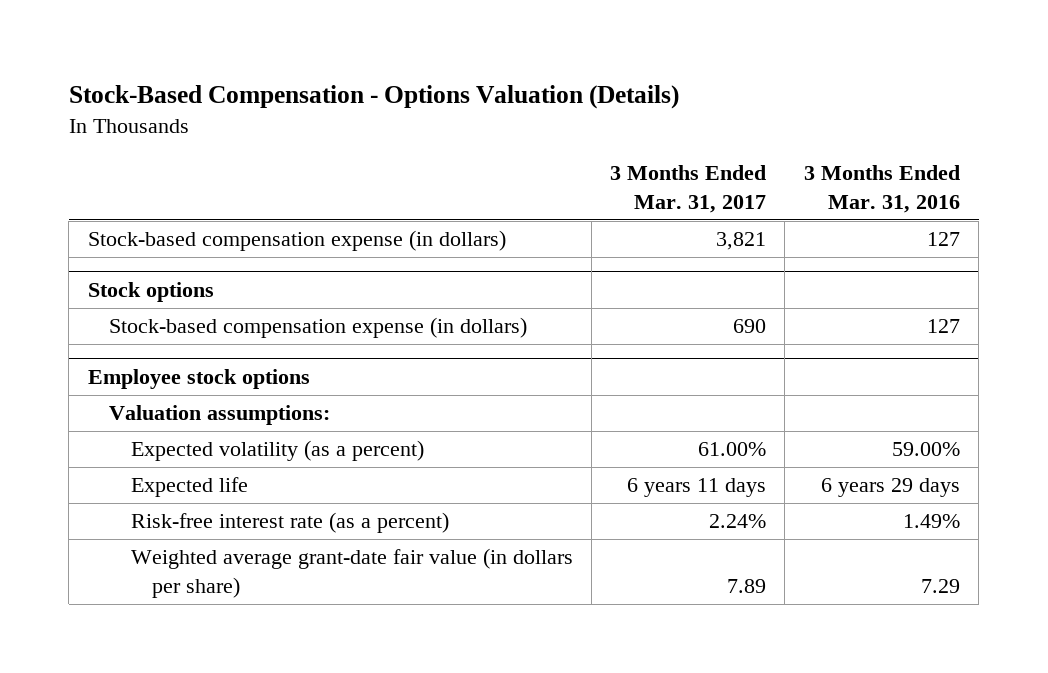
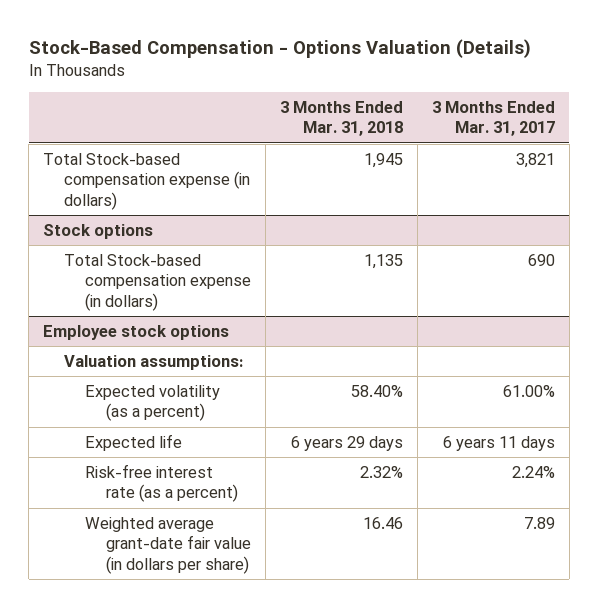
[803,165,960,213] 3 Months Ended Mar. 31, 2016 -> none
none -> [280,100,404,137] 3 Months Ended Mar. 31, 2018
[87,230,506,252] Stock-based compensation expense (in dollars) -> [43,152,251,210] Total Stock-based compensation expense (in dollars)
[109,317,528,339] Stock-based compensation expense (in dollars) -> [64,253,252,311] Total Stock-based compensation expense (in dollars)

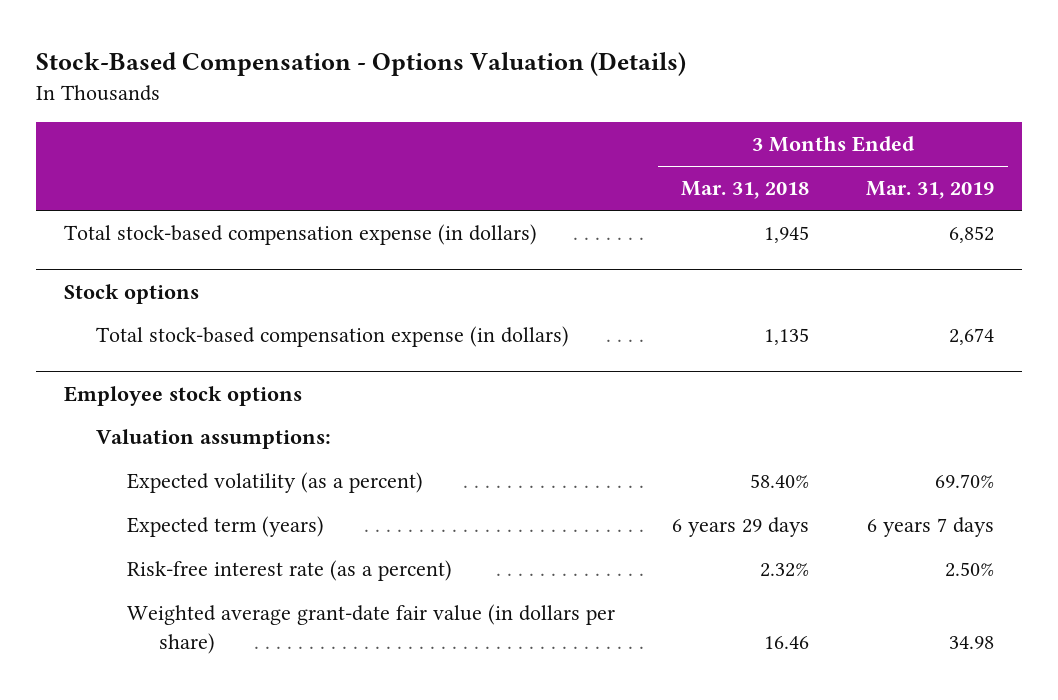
[431,100,555,137] 3 Months Ended Mar. 31, 2017 -> none
none -> [865,181,994,200] Mar. 31, 2019
[43,152,251,210] Total Stock-based compensation expense (in dollars) -> [63,224,537,246] Total stock-based compensation expense (in dollars)
[64,253,252,311] Total Stock-based compensation expense (in dollars) -> [95,326,569,348] Total stock-based compensation expense (in dollars)
[85,433,183,451] Expected life -> [127,516,325,538] Expected term (years)

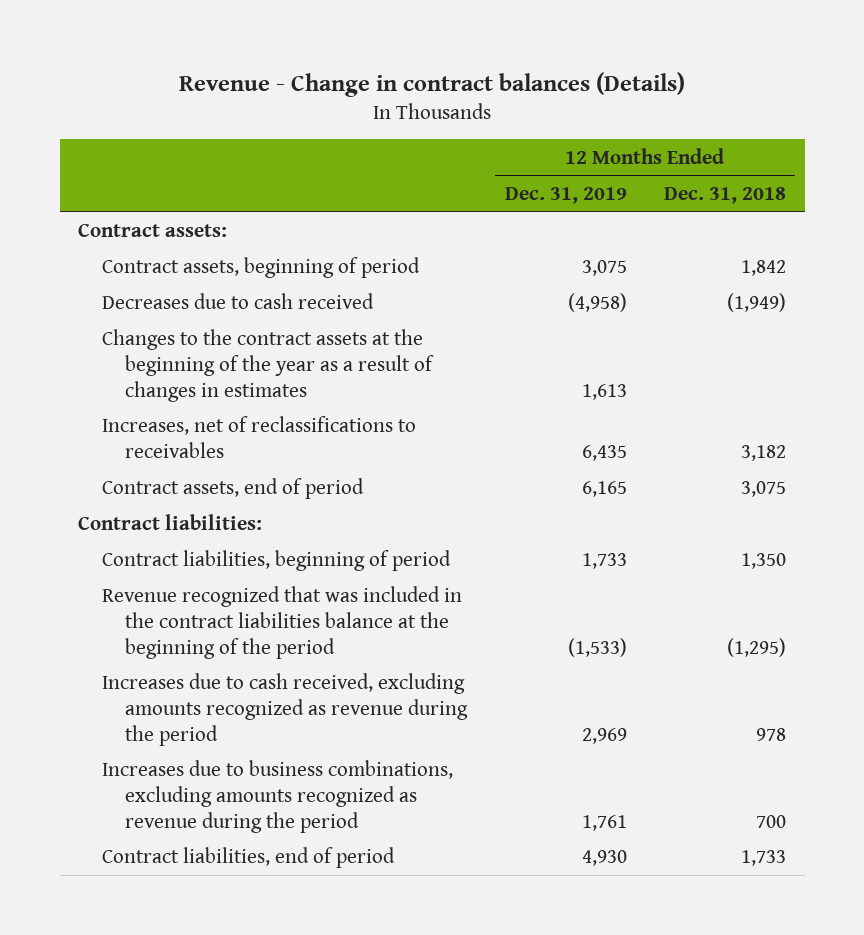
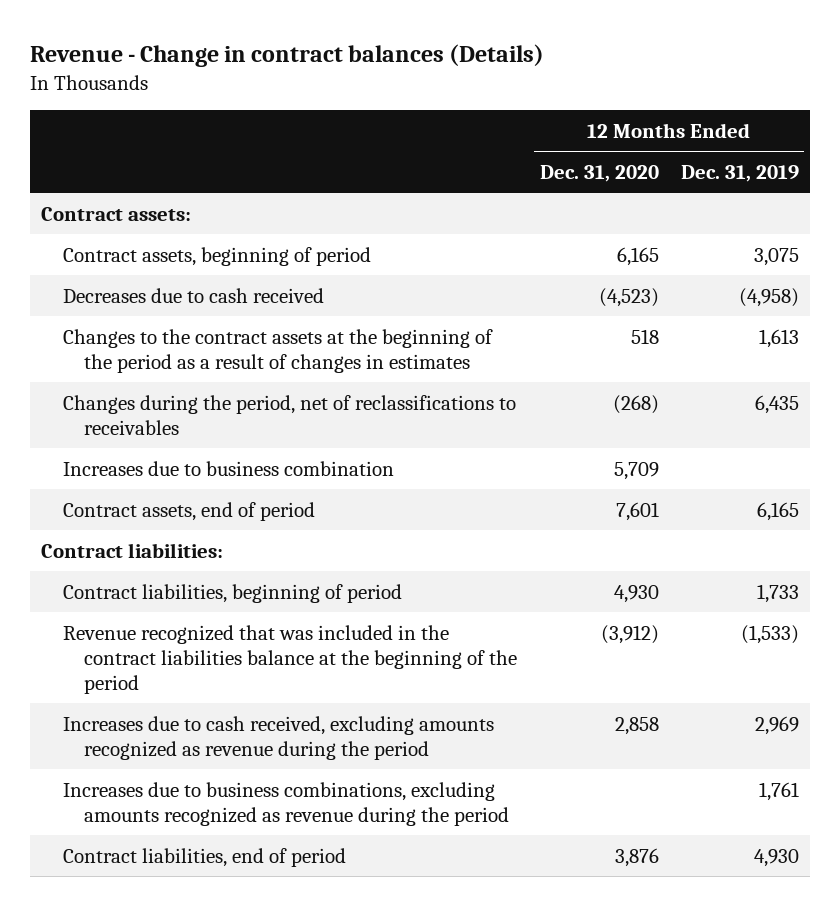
[663,186,786,204] Dec. 31, 2018 -> none
none -> [539,164,659,182] Dec. 31, 2020
[101,329,435,402] Changes to the contract assets at the beginning of the year as a result of changes in estimates -> [62,328,493,373] Changes to the contract assets at the beginning of the period as a result of changes in estimates
[101,416,416,459] Increases, net of reclassifications to receivables -> [62,394,516,435] Changes during the period, net of reclassifications to receivables
none -> [62,460,394,476] Increases due to business combination

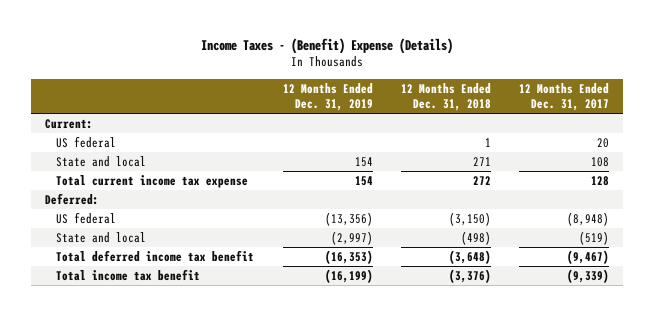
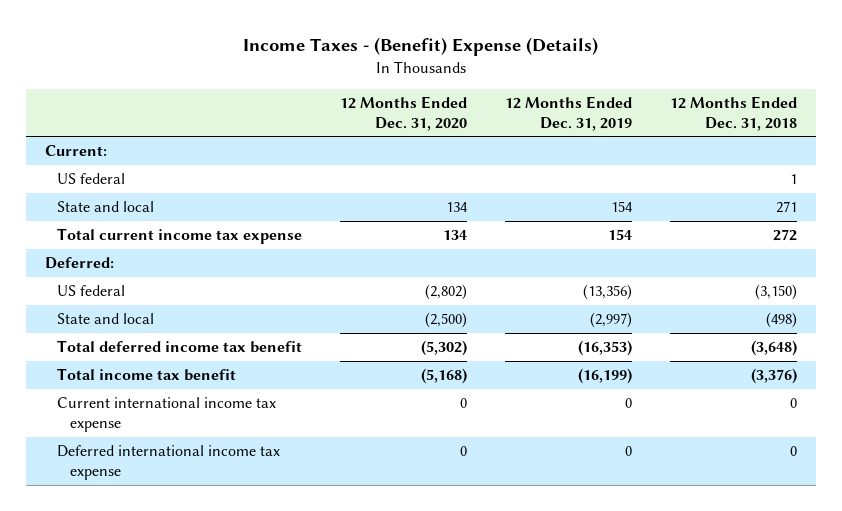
[518,82,609,112] 12 Months Ended Dec. 31, 2017 -> none
none -> [340,95,468,131] 12 Months Ended Dec. 31, 2020
none -> [57,397,277,433] Current international income tax expense
none -> [57,445,281,481] Deferred international income tax expense

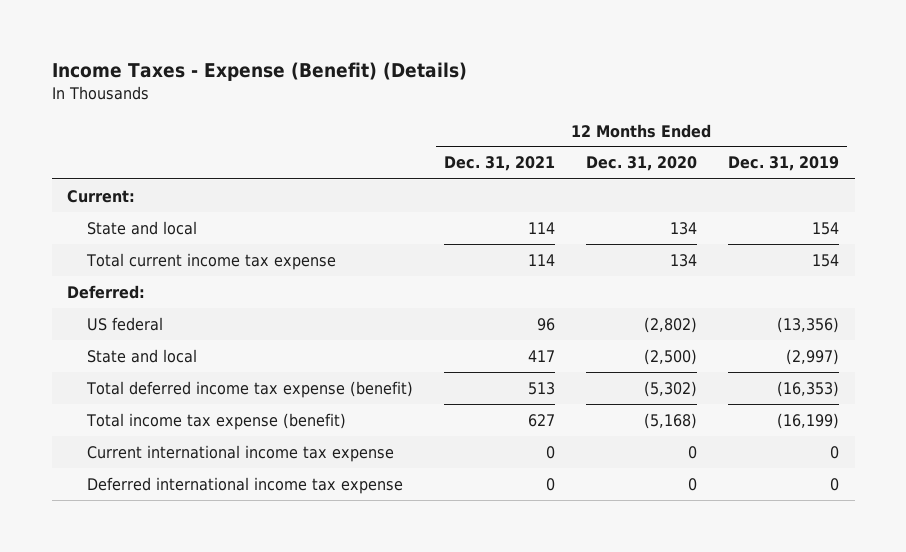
[242,36,598,56] Income Taxes - (Benefit) Expense (Details) -> [51,61,467,81] Income Taxes - Expense (Benefit) (Details)
[670,95,798,131] 12 Months Ended Dec. 31, 2018 -> none
none -> [443,156,555,172] Dec. 31, 2021
[57,173,126,185] US federal -> none
[57,340,303,354] Total deferred income tax benefit -> [85,380,413,398] Total deferred income tax expense (benefit)
[57,368,237,382] Total income tax benefit -> [85,412,346,430] Total income tax expense (benefit)

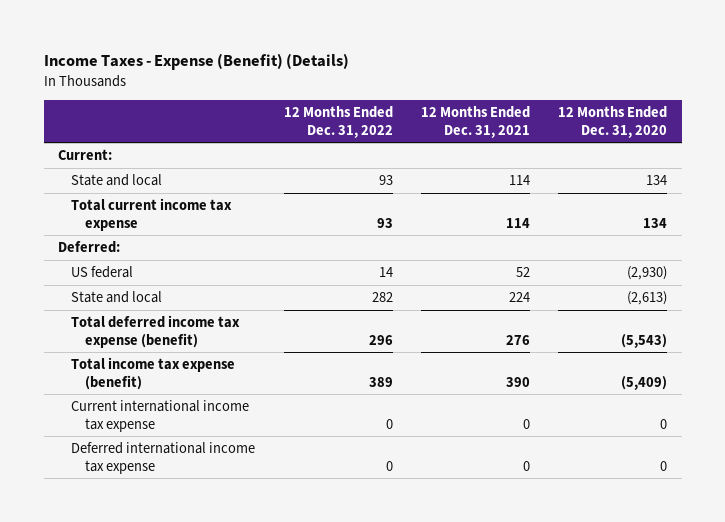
[727,156,839,172] Dec. 31, 2019 -> none
none -> [283,106,393,138] 12 Months Ended Dec. 31, 2022
[536,317,555,331] 96 -> [516,267,531,278] 52
[643,316,697,333] (2,802) -> [627,266,668,281] (2,930)
[527,349,555,362] 417 -> [509,292,531,303] 224
[643,348,697,365] (2,500) -> [627,291,668,306] (2,613)
[527,381,555,395] 513 -> [506,334,531,345] 276
[643,380,697,397] (5,302) -> [621,333,668,348] (5,543)
[527,413,555,427] 627 -> [506,376,531,387] 390
[643,412,697,429] (5,168) -> [621,375,668,390] (5,409)

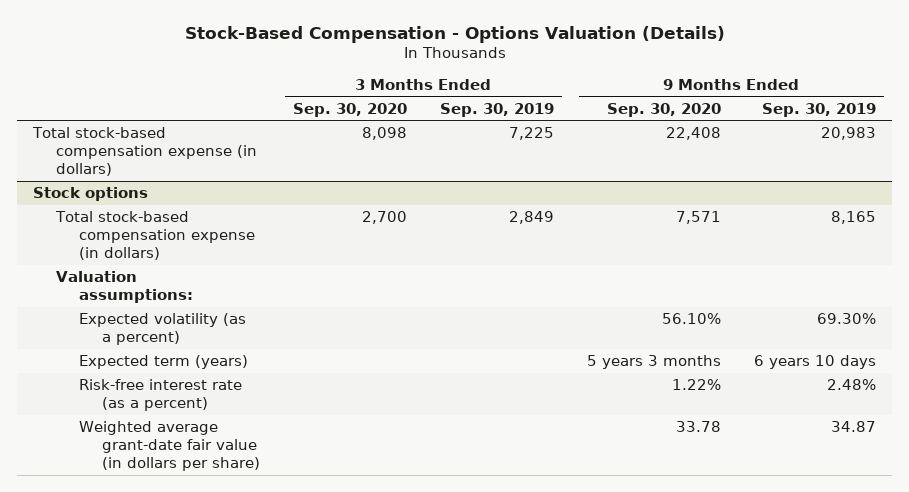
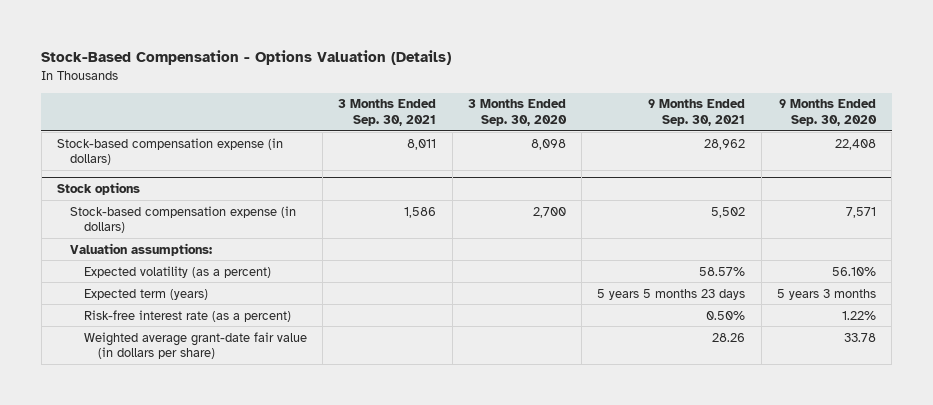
[439,102,554,117] Sep. 30, 2019 -> none
[761,102,876,117] Sep. 30, 2019 -> none
none -> [338,99,437,127] 3 Months Ended Sep. 30, 2021
none -> [648,99,746,127] 9 Months Ended Sep. 30, 2021
[32,127,258,176] Total stock-based compensation expense (in dollars) -> [56,137,283,166] Stock-based compensation expense (in dollars)
[55,211,256,260] Total stock-based compensation expense (in dollars) -> [70,205,297,234] Stock-based compensation expense (in dollars)

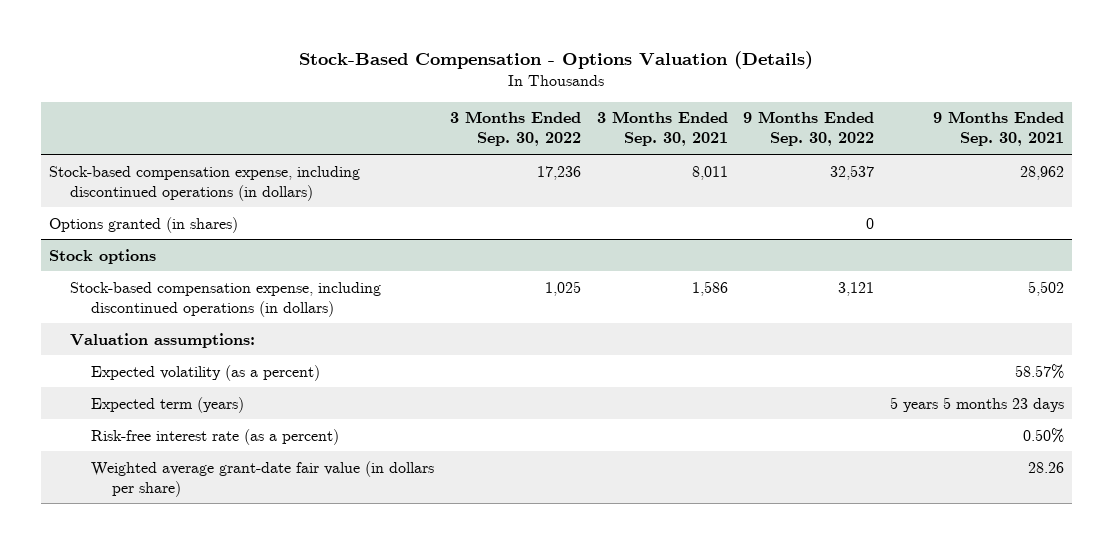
[467,99,567,127] 3 Months Ended Sep. 30, 2020 -> none
[778,99,877,127] 9 Months Ended Sep. 30, 2020 -> none
none -> [449,111,581,147] 3 Months Ended Sep. 30, 2022
none -> [743,111,875,147] 9 Months Ended Sep. 30, 2022
[56,137,283,166] Stock-based compensation expense (in dollars) -> [48,165,360,201] Stock-based compensation expense, including discontinued operations (in dollars)
none -> [48,216,238,233] Options granted (in shares)
[70,205,297,234] Stock-based compensation expense (in dollars) -> [69,281,381,317] Stock-based compensation expense, including discontinued operations (in dollars)

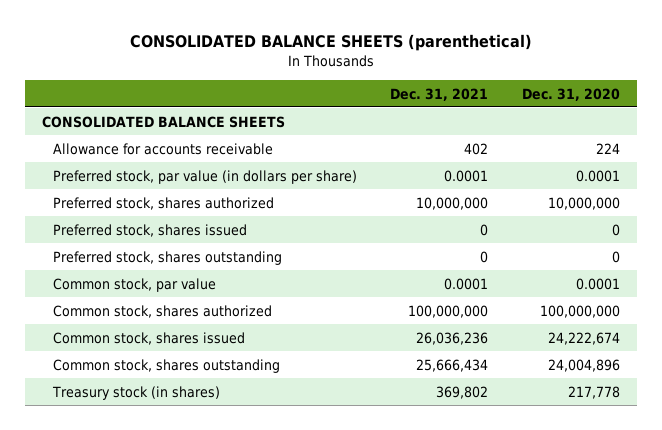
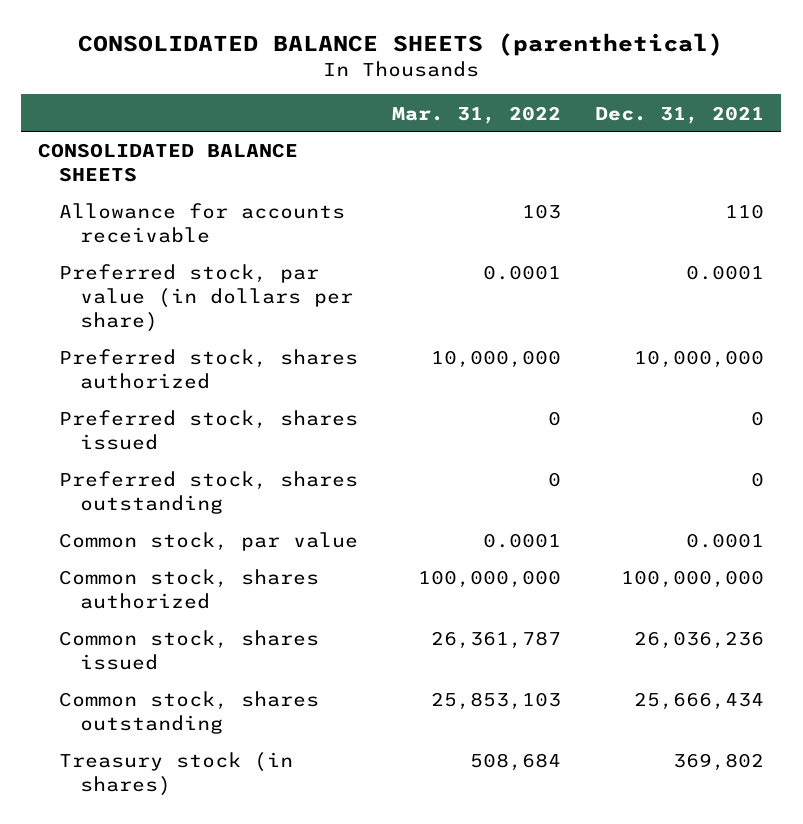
[522,87,621,101] Dec. 31, 2020 -> none
none -> [392,105,562,124] Mar. 31, 2022
[464,142,489,155] 402 -> [725,204,765,220] 110

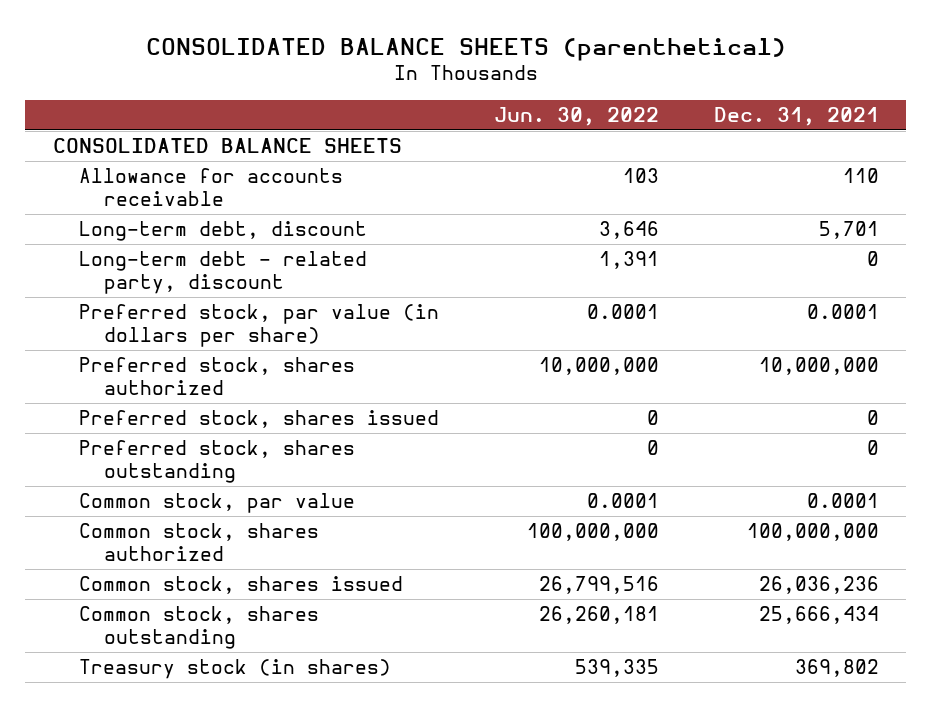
[392,105,562,124] Mar. 31, 2022 -> none
none -> [493,106,659,126] Jun. 30, 2022
none -> [78,221,367,242] Long-term debt, discount
none -> [78,251,367,294] Long-term debt - related party, discount

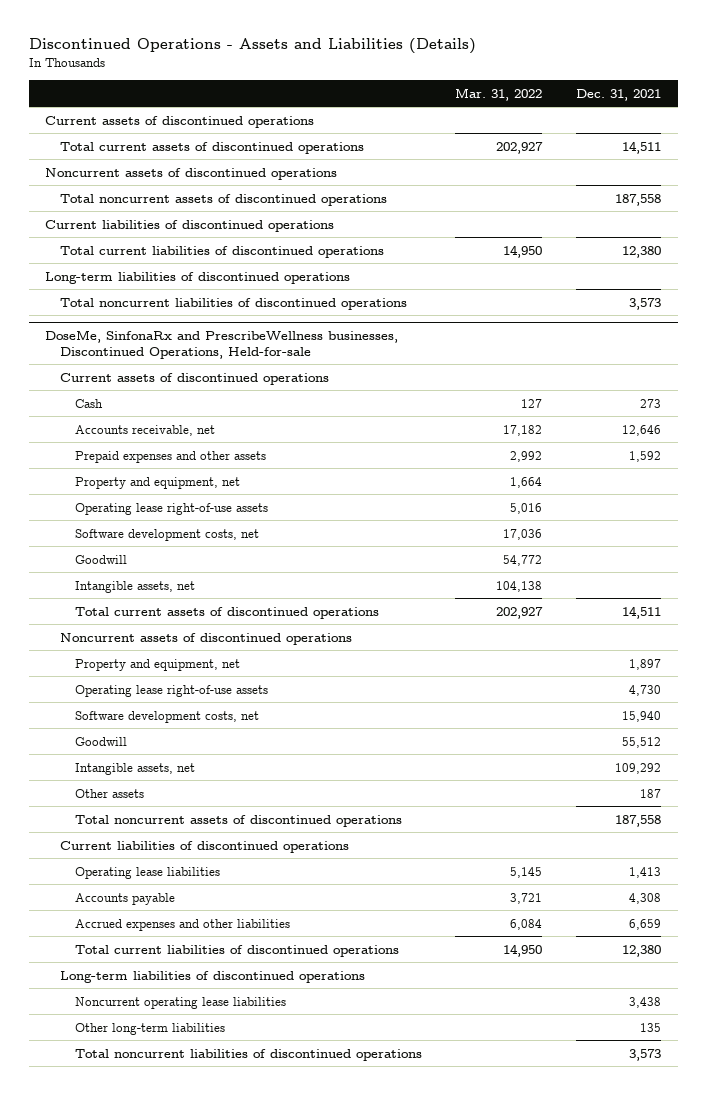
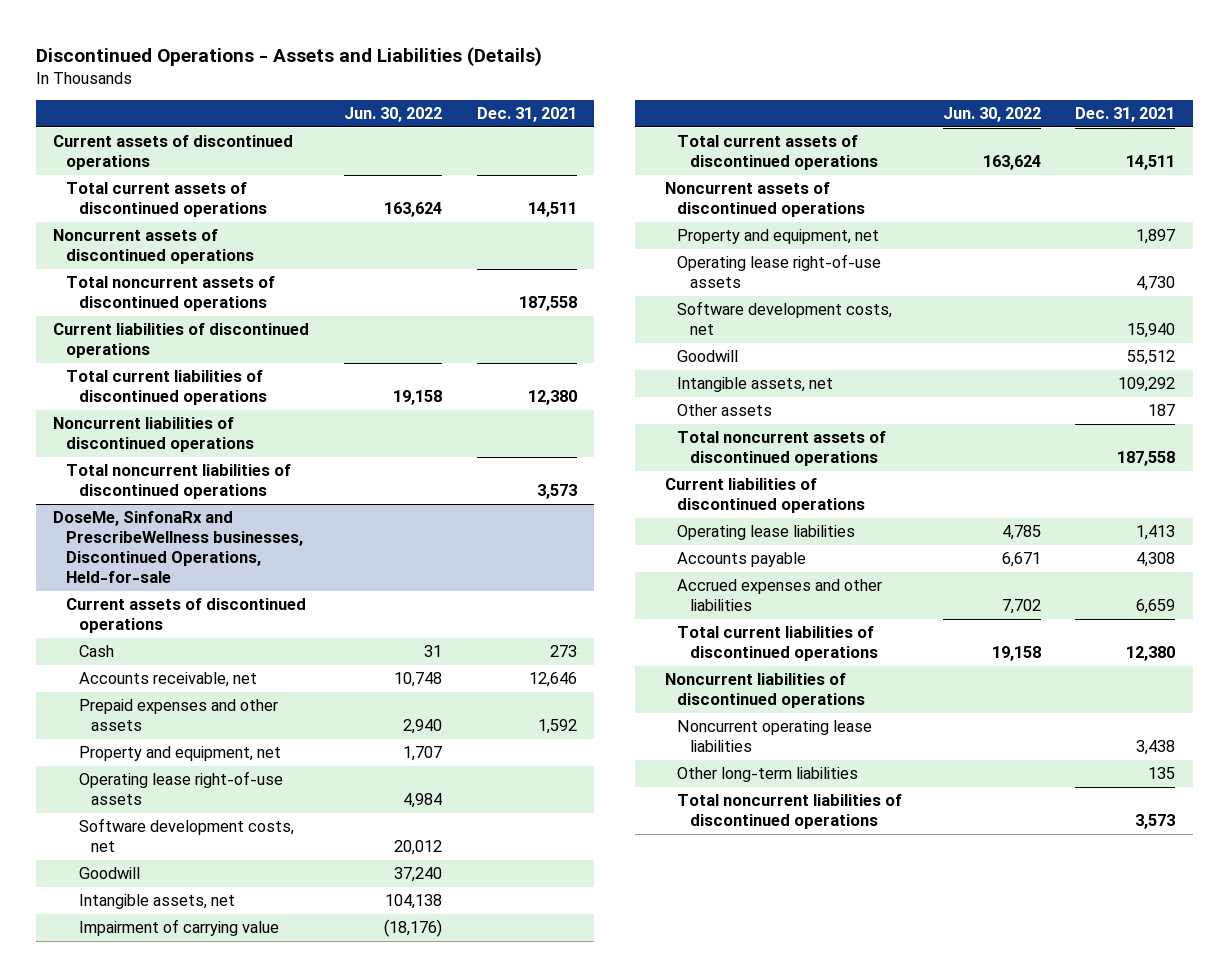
[455,87,543,101] Mar. 31, 2022 -> none
none -> [344,107,443,123] Jun. 30, 2022
[45,271,351,284] Long-term liabilities of discontinued operations -> [53,417,255,453] Noncurrent liabilities of discontinued operations
none -> [78,919,279,937] Impairment of carrying value
[59,970,365,983] Long-term liabilities of discontinued operations -> [664,673,866,709] Noncurrent liabilities of discontinued operations

